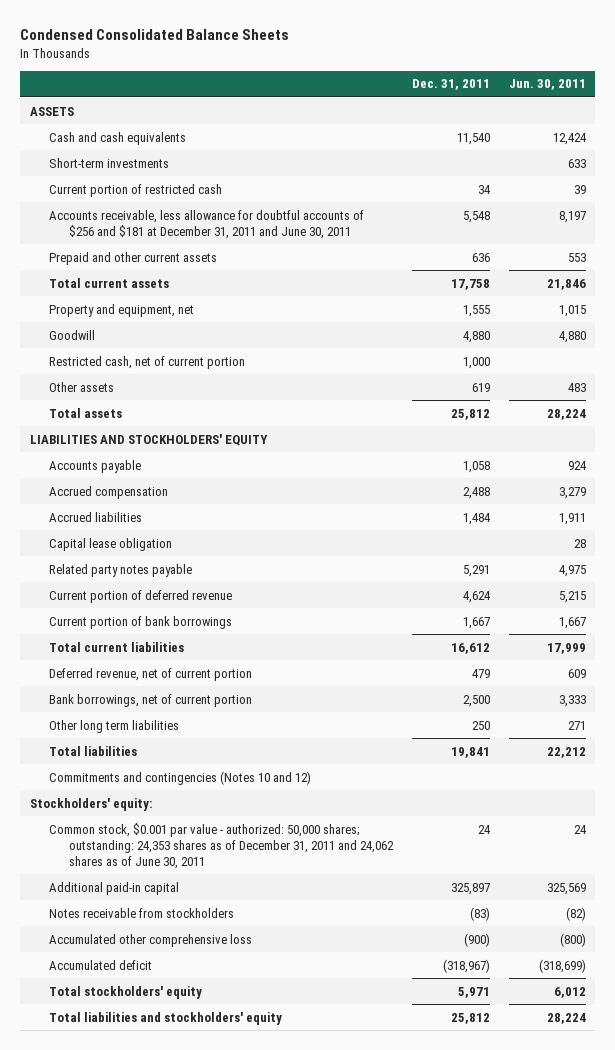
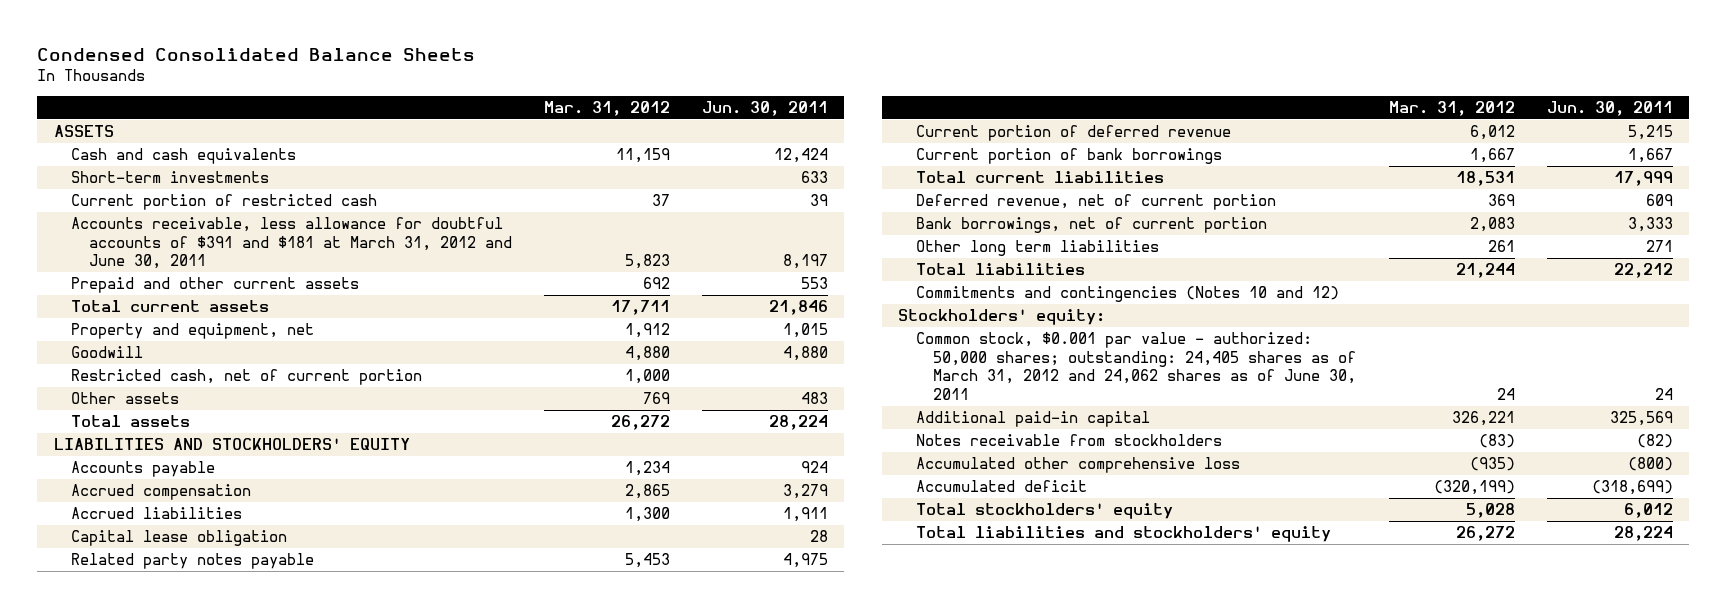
[412,79,491,91] Dec. 31, 2011 -> none
none -> [544,100,671,116] Mar. 31, 2012
[49,209,365,239] Accounts receivable, less allowance for doubtful accounts of $256 and $181 at December 31, 2011 and June 30, 2011 -> [71,217,512,270] Accounts receivable, less allowance for doubtful accounts of $391 and $181 at March 31, 2012 and June 30, 2011
[49,822,395,869] Common stock, $0.001 par value - authorized: 50,000 shares; outstanding: 24,353 shares as of December 31, 2011 and 24,062 shares as of June 30, 2011 -> [915,332,1357,400] Common stock, $0.001 par value - authorized: 50,000 shares; outstanding: 24,405 shares as of March 31, 2012 and 24,062 shares as of June 30, 2011

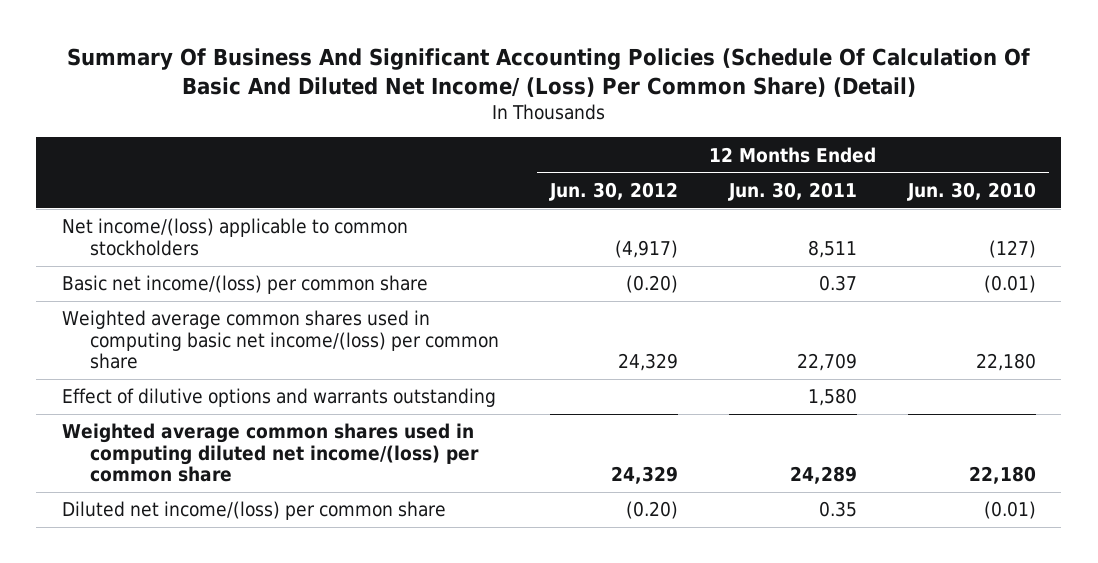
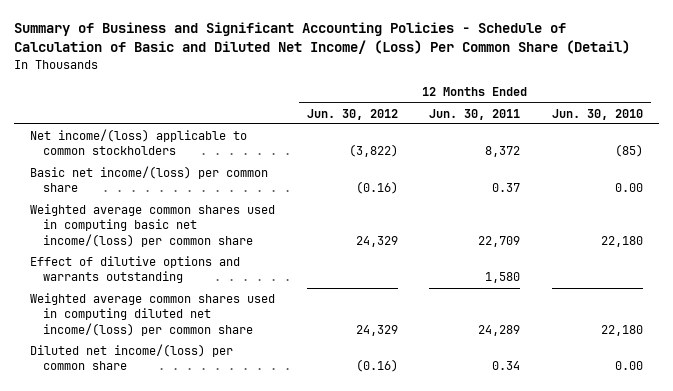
[66,48,1030,97] Summary Of Business And Significant Accounting Policies (Schedule Of Calculation Of Basic And Diluted Net Income/ (Loss) Per Common Share) (Detail) -> [14,22,631,55] Summary of Business and Significant Accounting Policies - Schedule of Calculation of Basic and Diluted Net Income/ (Loss) Per Common Share (Detail)
[614,239,678,258] (4,917) -> [348,144,398,158] (3,822)
[807,239,857,258] 8,511 -> [485,146,521,158] 8,372
[988,239,1036,258] (127) -> [614,144,643,158] (85)
[625,275,678,294] (0.20) -> [355,181,398,195] (0.16)
[983,275,1036,294] (0.01) -> [614,183,643,193] 0.00
[625,501,678,520] (0.20) -> [355,359,398,373] (0.16)
[818,501,857,518] 0.35 -> [492,361,521,371] 0.34
[983,501,1036,520] (0.01) -> [614,361,643,371] 0.00

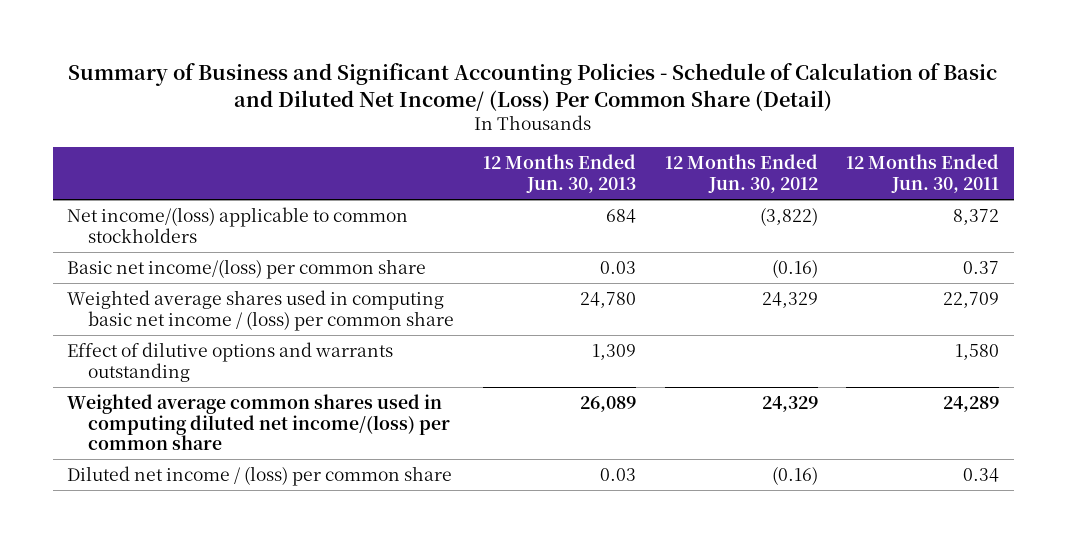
[551,108,643,120] Jun. 30, 2010 -> none
none -> [482,154,636,193] 12 Months Ended Jun. 30, 2013
[30,204,276,247] Weighted average common shares used in computing basic net income/(loss) per common share -> [67,289,454,331] Weighted average shares used in computing basic net income / (loss) per common share
[30,344,234,371] Diluted net income/(loss) per common share -> [67,465,453,486] Diluted net income / (loss) per common share

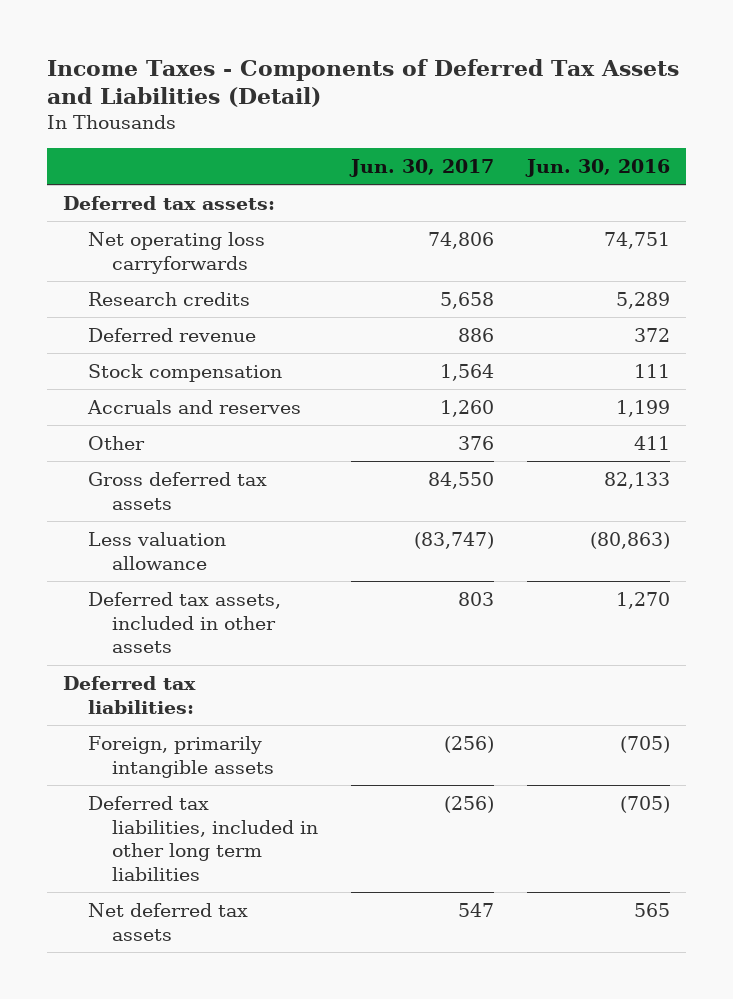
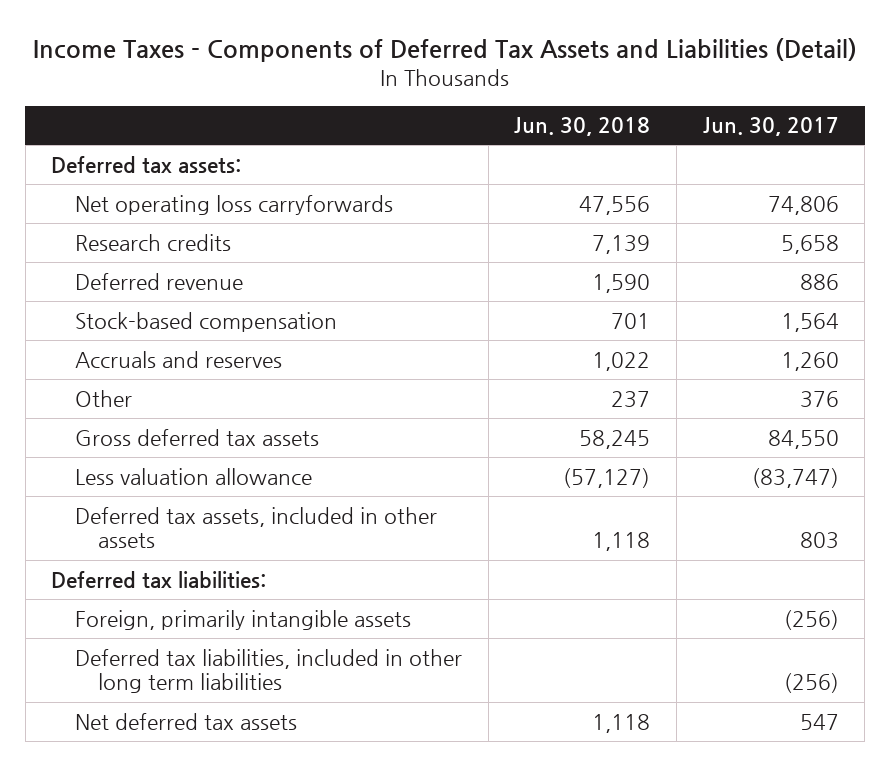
[524,158,670,177] Jun. 30, 2016 -> none
none -> [514,117,651,137] Jun. 30, 2018
[87,363,282,382] Stock compensation -> [74,311,337,332] Stock-based compensation

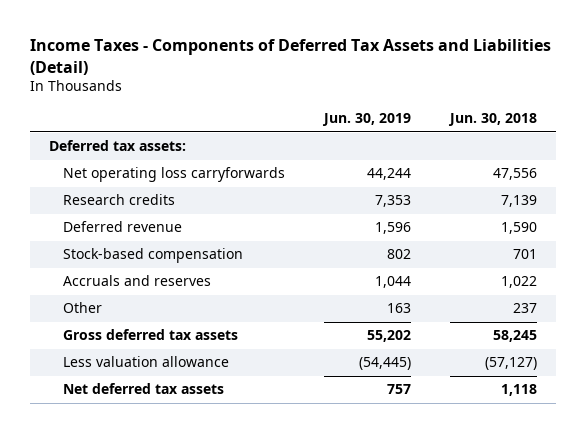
[702,117,839,137] Jun. 30, 2017 -> none
none -> [321,113,411,127] Jun. 30, 2019
[74,506,437,549] Deferred tax assets, included in other assets -> none
[51,570,267,588] Deferred tax liabilities: -> none
[74,609,411,630] Foreign, primarily intangible assets -> none
[74,648,462,694] Deferred tax liabilities, included in other long term liabilities -> none

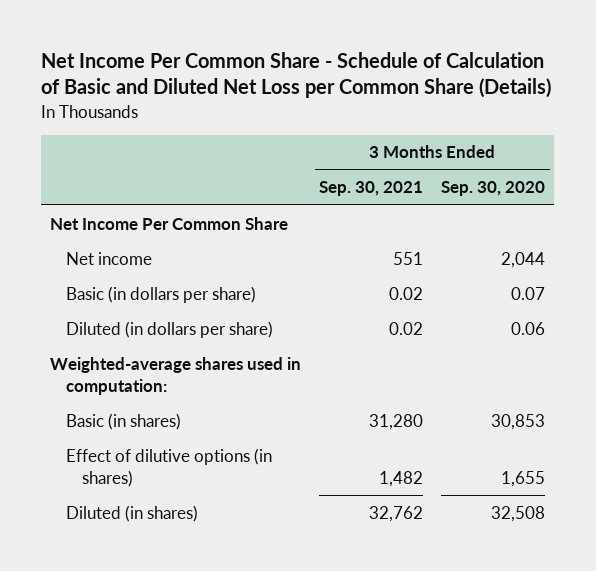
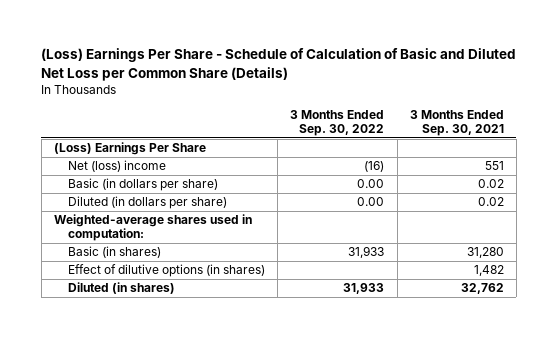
[41,51,552,99] Net Income Per Common Share - Schedule of Calculation of Basic and Diluted Net Loss per Common Share (Details) -> [41,48,517,81] (Loss) Earnings Per Share - Schedule of Calculation of Basic and Diluted Net Loss per Common Share (Details)
[441,181,546,197] Sep. 30, 2020 -> none
none -> [290,109,385,136] 3 Months Ended Sep. 30, 2022
[50,216,289,230] Net Income Per Common Share -> [53,142,206,156] (Loss) Earnings Per Share
[66,251,153,265] Net income -> [67,160,166,173] Net (loss) income

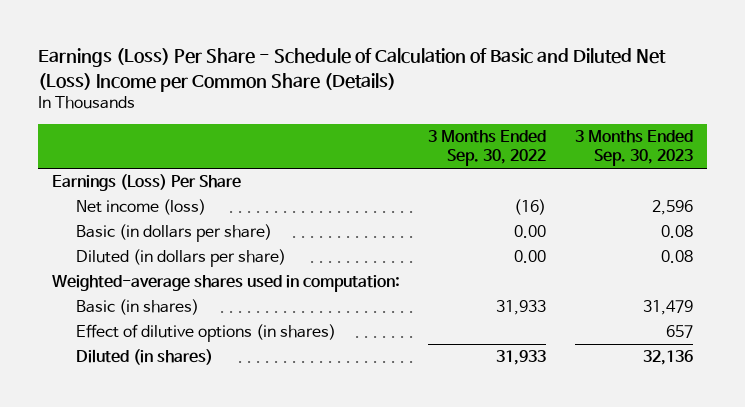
[41,48,517,81] (Loss) Earnings Per Share - Schedule of Calculation of Basic and Diluted Net Loss per Common Share (Details) -> [38,48,667,92] Earnings (Loss) Per Share - Schedule of Calculation of Basic and Diluted Net (Loss) Income per Common Share (Details)
[409,109,504,136] 3 Months Ended Sep. 30, 2021 -> none
none -> [574,129,693,167] 3 Months Ended Sep. 30, 2023
[53,142,206,156] (Loss) Earnings Per Share -> [52,174,242,192] Earnings (Loss) Per Share
[67,160,166,173] Net (loss) income -> [76,199,207,216] Net income (loss)

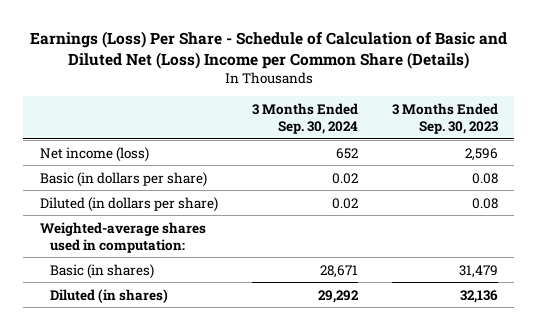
[428,129,547,167] 3 Months Ended Sep. 30, 2022 -> none
none -> [251,103,358,135] 3 Months Ended Sep. 30, 2024
[52,174,242,192] Earnings (Loss) Per Share -> none
[76,324,337,343] Effect of dilutive options (in shares) -> none

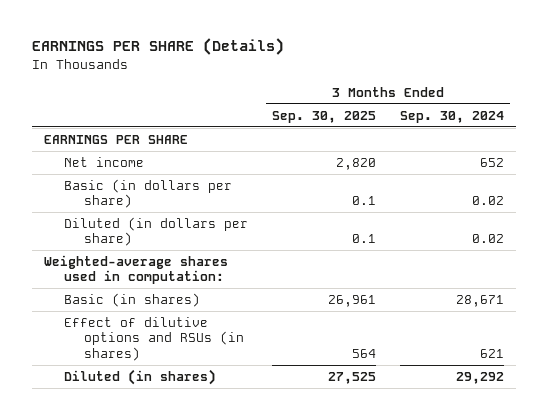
[29,30,507,69] Earnings (Loss) Per Share - Schedule of Calculation of Basic and Diluted Net (Loss) Income per Common Share (Details) -> [31,38,284,56] EARNINGS PER SHARE (Details)
[391,103,498,135] 3 Months Ended Sep. 30, 2023 -> none
none -> [271,110,376,123] Sep. 30, 2025
none -> [43,134,188,144] EARNINGS PER SHARE
[39,146,149,162] Net income (loss) -> [63,156,144,167] Net income
none -> [63,316,245,361] Effect of dilutive options and RSUs (in shares)

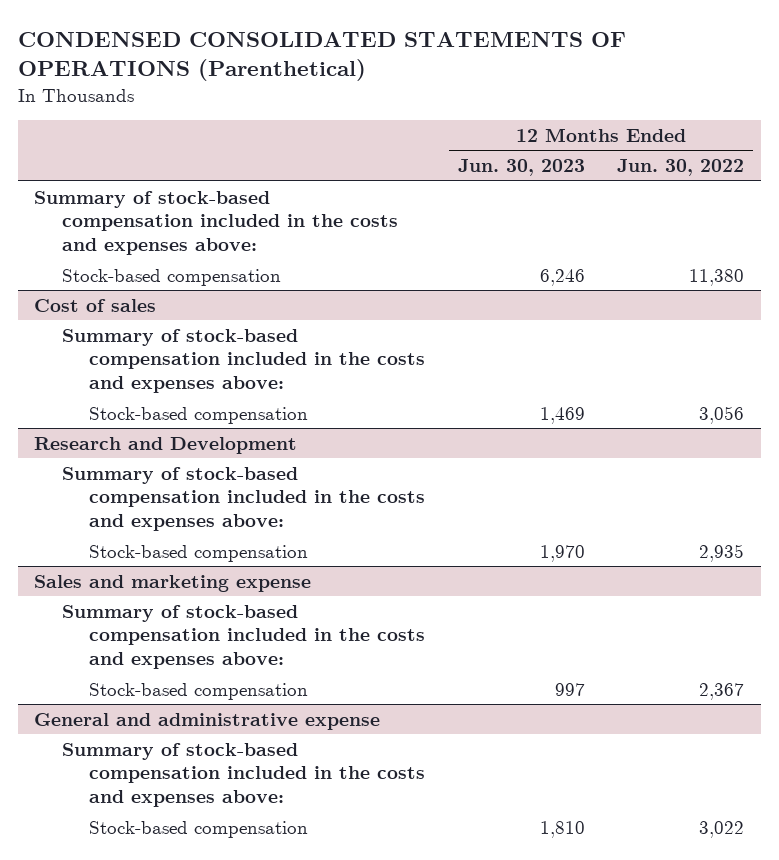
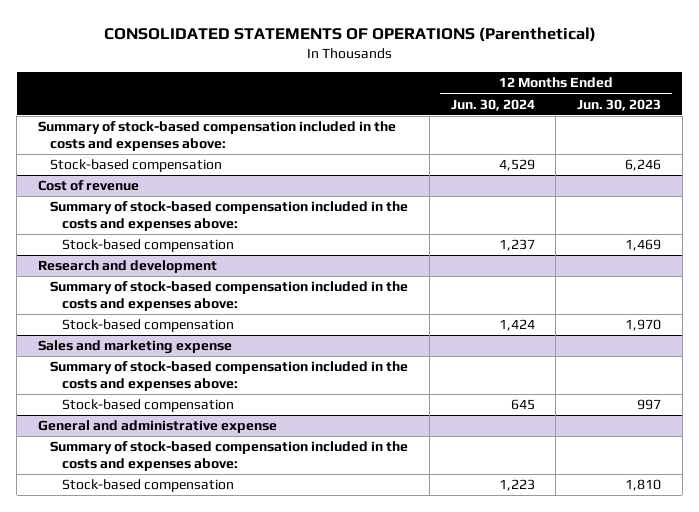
[17,32,626,82] CONDENSED CONSOLIDATED STATEMENTS OF OPERATIONS (Parenthetical) -> [103,26,596,42] CONSOLIDATED STATEMENTS OF OPERATIONS (Parenthetical)
[617,159,745,177] Jun. 30, 2022 -> none
none -> [450,98,535,111] Jun. 30, 2024
[34,298,157,312] Cost of sales -> [38,180,140,192] Cost of revenue
[34,436,298,454] Research and Development -> [38,260,218,274] Research and development

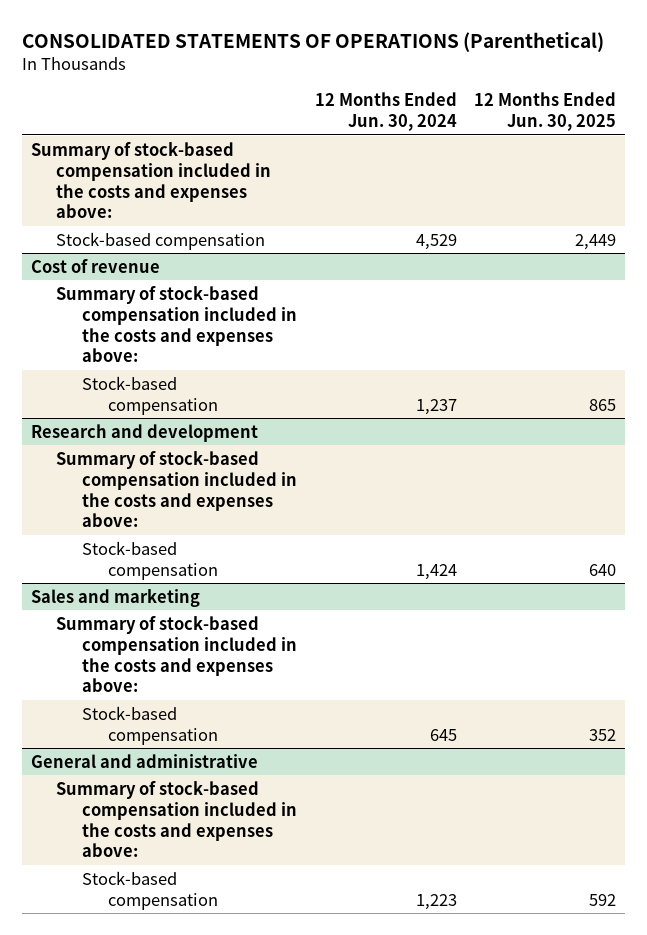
[577,98,662,111] Jun. 30, 2023 -> none
none -> [474,91,617,131] 12 Months Ended Jun. 30, 2025
[38,340,233,355] Sales and marketing expense -> [30,588,200,607] Sales and marketing
[38,420,278,434] General and administrative expense -> [30,753,258,768] General and administrative

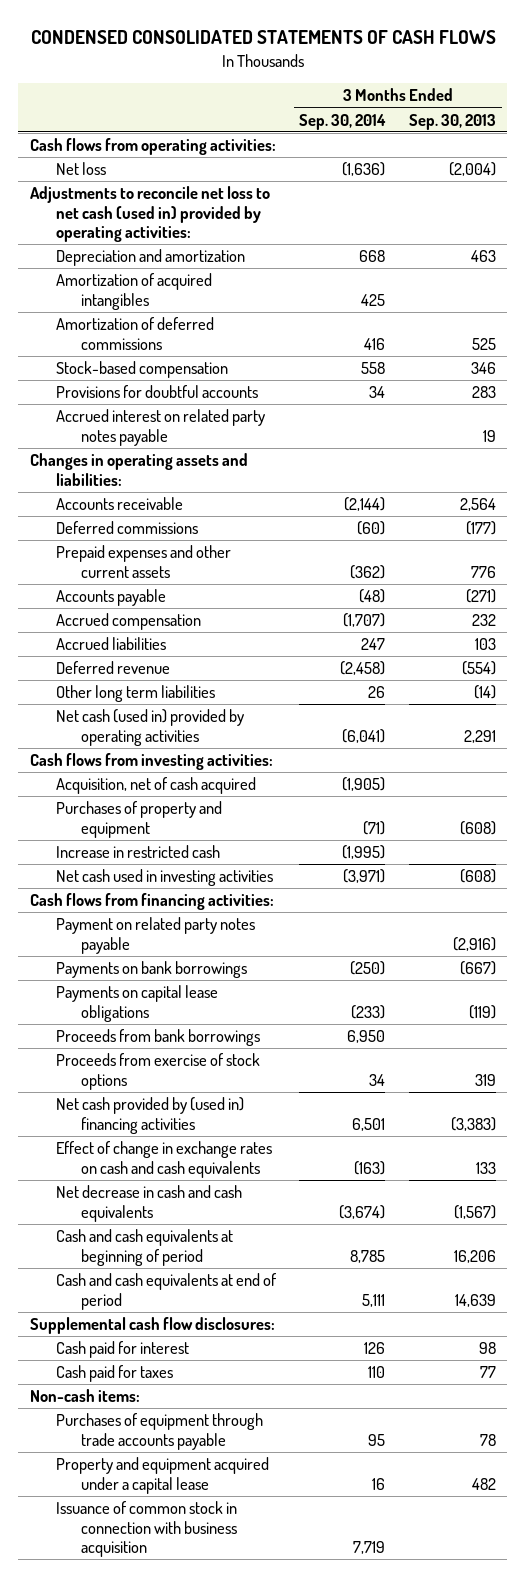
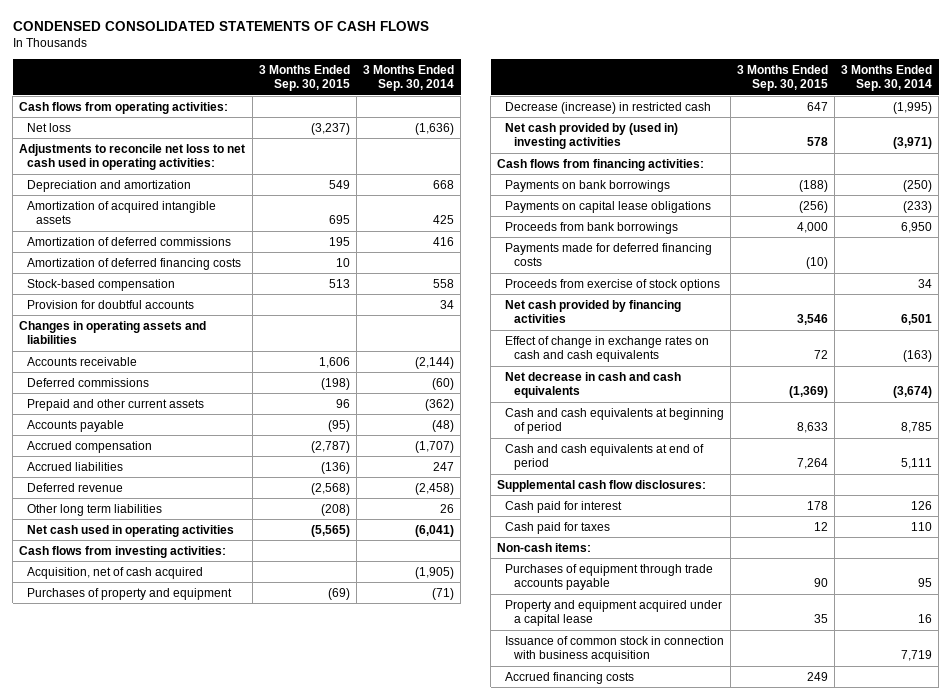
[408,113,496,130] Sep. 30, 2013 -> none
none -> [259,64,351,91] 3 Months Ended Sep. 30, 2015
[30,186,271,242] Adjustments to reconcile net loss to net cash (used in) provided by operating activities: -> [19,143,246,171] Adjustments to reconcile net loss to net cash used in operating activities:
[55,273,212,310] Amortization of acquired intangibles -> [27,200,217,225] Amortization of acquired intangible assets
none -> [27,257,242,270] Amortization of deferred financing costs
[55,409,265,446] Accrued interest on related party notes payable -> none
[55,385,258,399] Provisions for doubtful accounts -> [27,299,195,309] Provision for doubtful accounts
[30,453,249,486] Changes in operating assets and liabilities: -> [19,320,207,345] Changes in operating assets and liabilities
[55,545,231,578] Prepaid expenses and other current assets -> [27,398,205,411] Prepaid and other current assets
[55,709,244,746] Net cash (used in) provided by operating activities -> [27,524,235,537] Net cash used in operating activities
[55,845,220,859] Increase in restricted cash -> [505,101,712,114] Decrease (increase) in restricted cash
[55,869,273,887] Net cash used in investing activities -> [505,122,679,150] Net cash provided by (used in) investing activities
[55,917,255,954] Payment on related party notes payable -> none
none -> [505,242,713,267] Payments made for deferred financing costs
[55,1097,244,1134] Net cash provided by (used in) financing activities -> [505,299,682,324] Net cash provided by financing activities
none -> [505,671,635,684] Accrued financing costs

